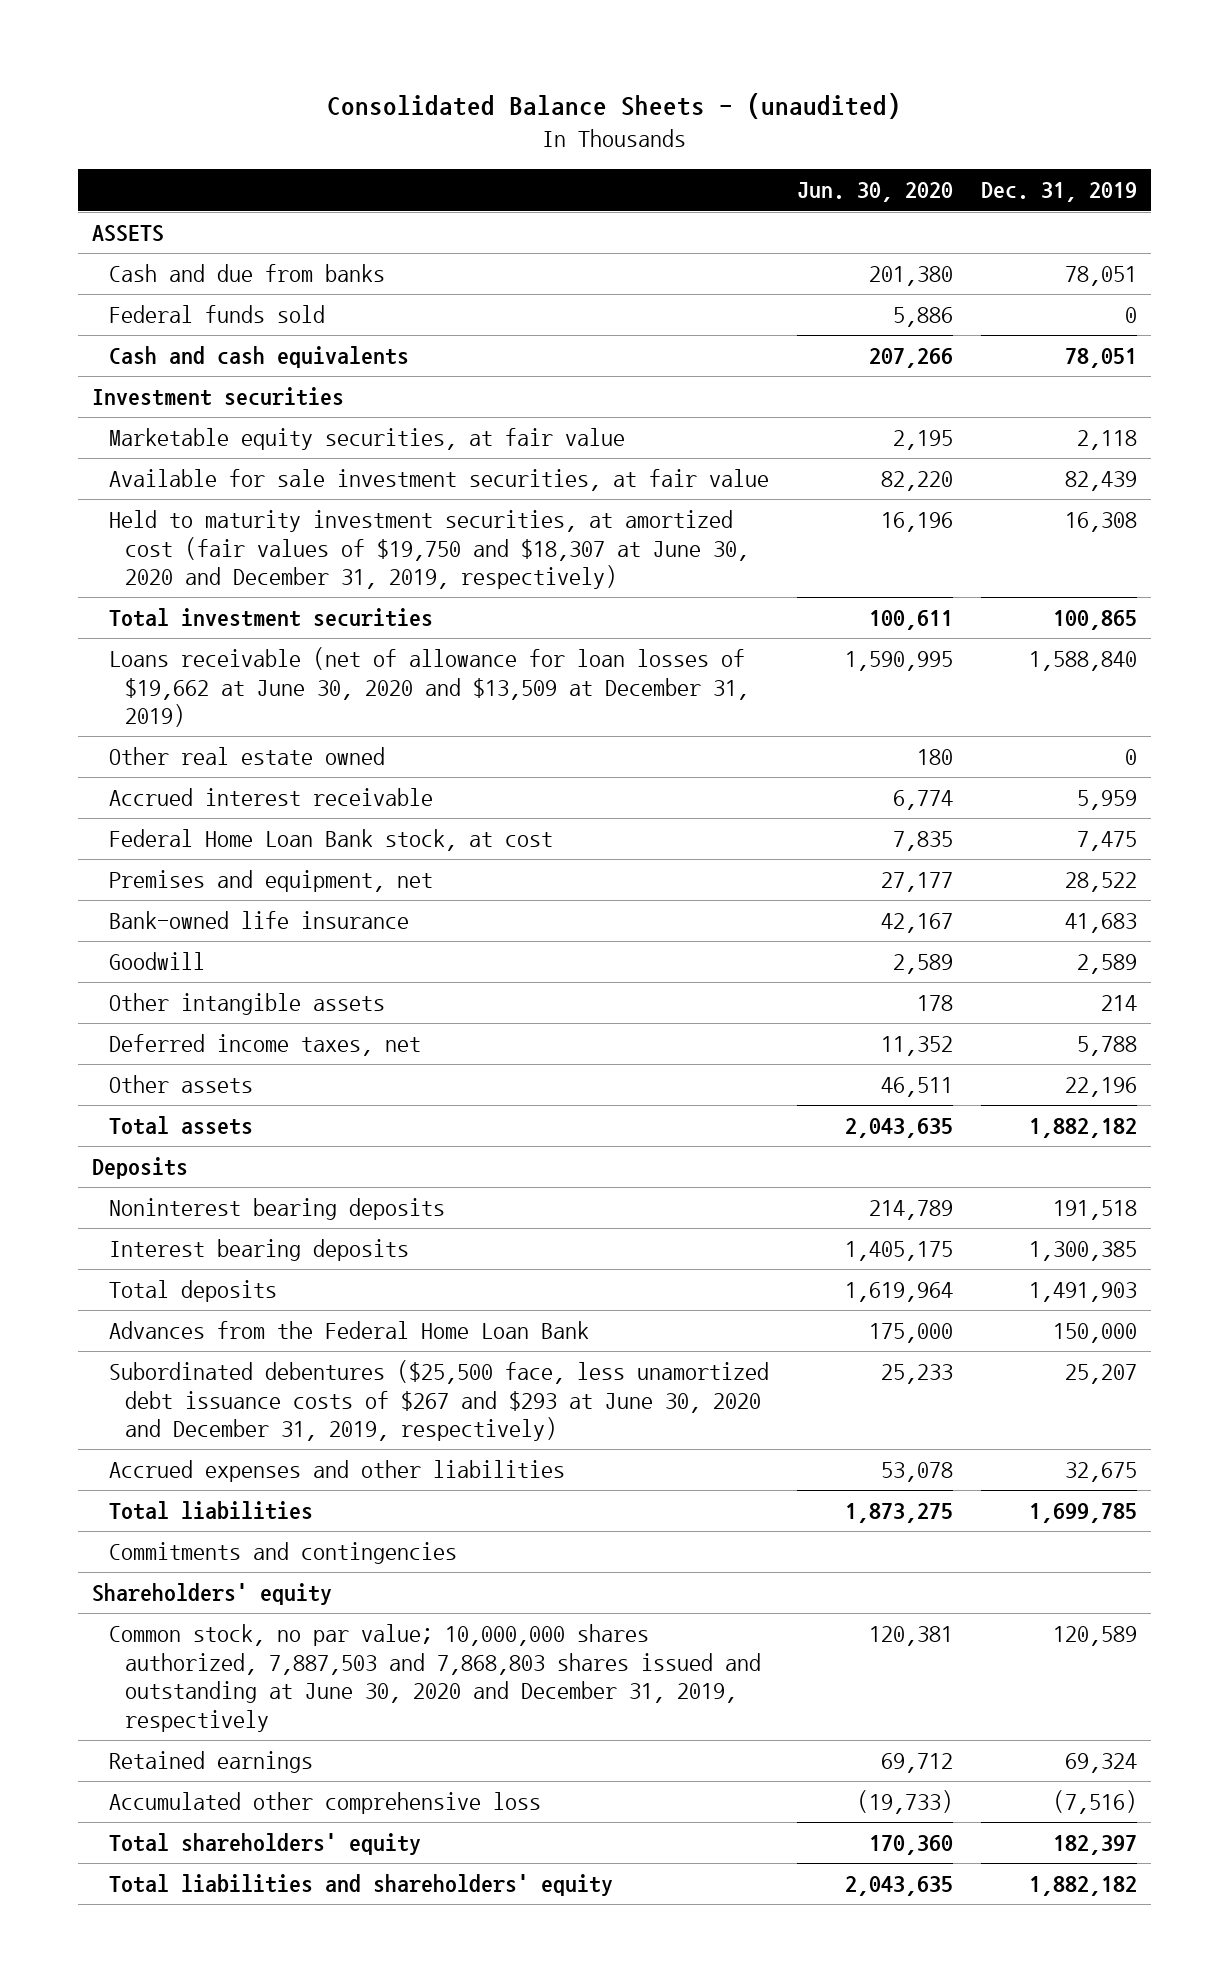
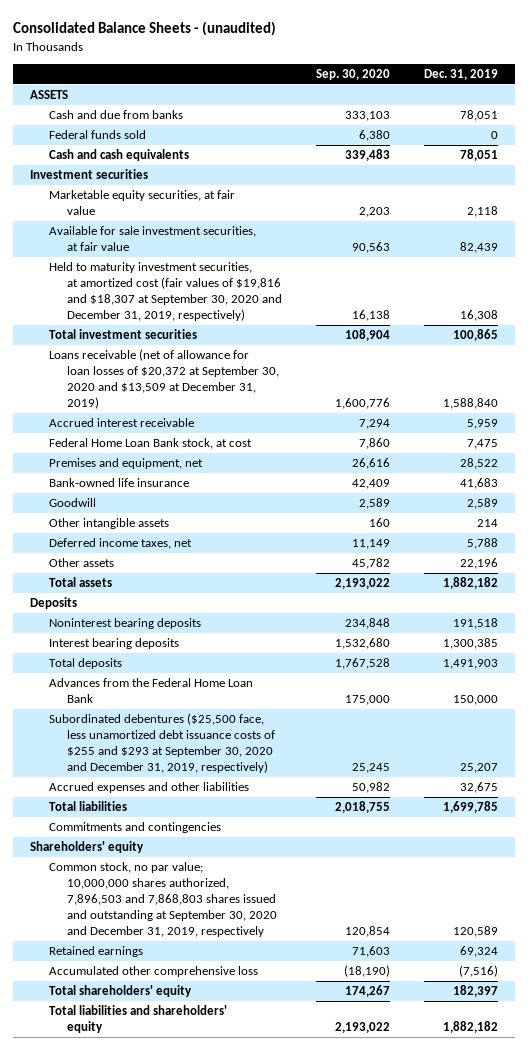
[796,182,953,203] Jun. 30, 2020 -> none
none -> [315,69,390,81] Sep. 30, 2020
[108,510,750,590] Held to maturity investment securities, at amortized cost (fair values of $19,750 and $18,307 at June 30, 2020 and December 31, 2019, respectively) -> [48,262,282,322] Held to maturity investment securities, at amortized cost (fair values of $19,816 and $18,307 at September 30, 2020 and December 31, 2019, respectively)
[108,747,385,766] Other real estate owned -> none
[108,647,750,728] Loans receivable (net of allowance for loan losses of $19,662 at June 30, 2020 and $13,509 at December 31, 2019) -> [48,349,279,410] Loans receivable (net of allowance for loan losses of $20,372 at September 30, 2020 and $13,509 at December 31, 2019)
[108,1360,769,1442] Subordinated debentures ($25,500 face, less unamortized debt issuance costs of $267 and $293 at June 30, 2020 and December 31, 2019, respectively) -> [48,713,275,774] Subordinated debentures ($25,500 face, less unamortized debt issuance costs of $255 and $293 at September 30, 2020 and December 31, 2019, respectively)
[108,1624,762,1732] Common stock, no par value; 10,000,000 shares authorized, 7,887,503 and 7,868,803 shares issued and outstanding at June 30, 2020 and December 31, 2019, respectively -> [48,862,277,938] Common stock, no par value; 10,000,000 shares authorized, 7,896,503 and 7,868,803 shares issued and outstanding at September 30, 2020 and December 31, 2019, respectively

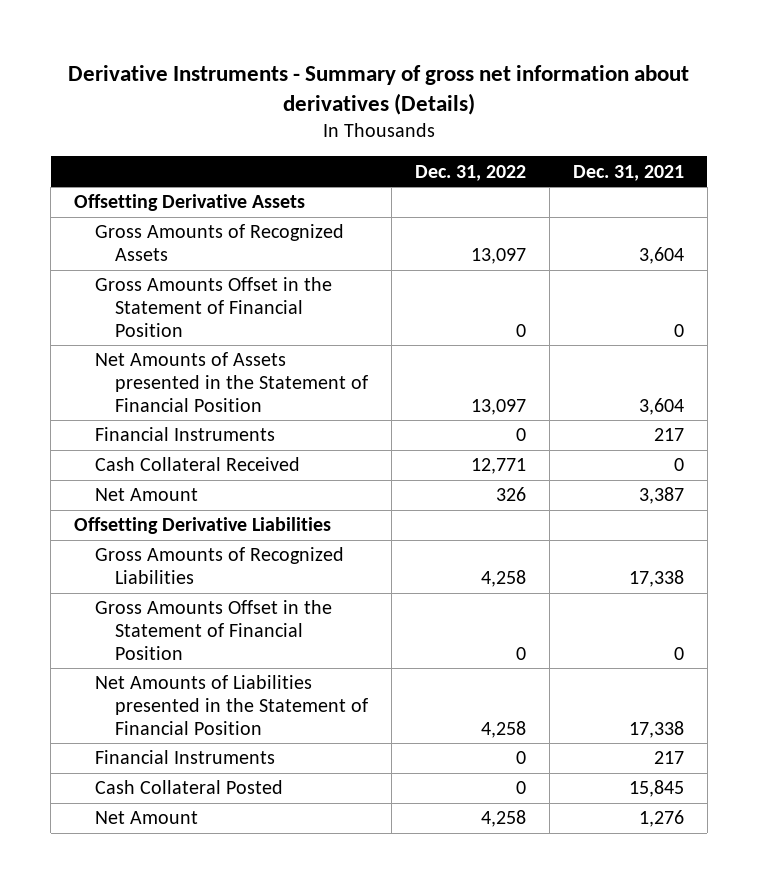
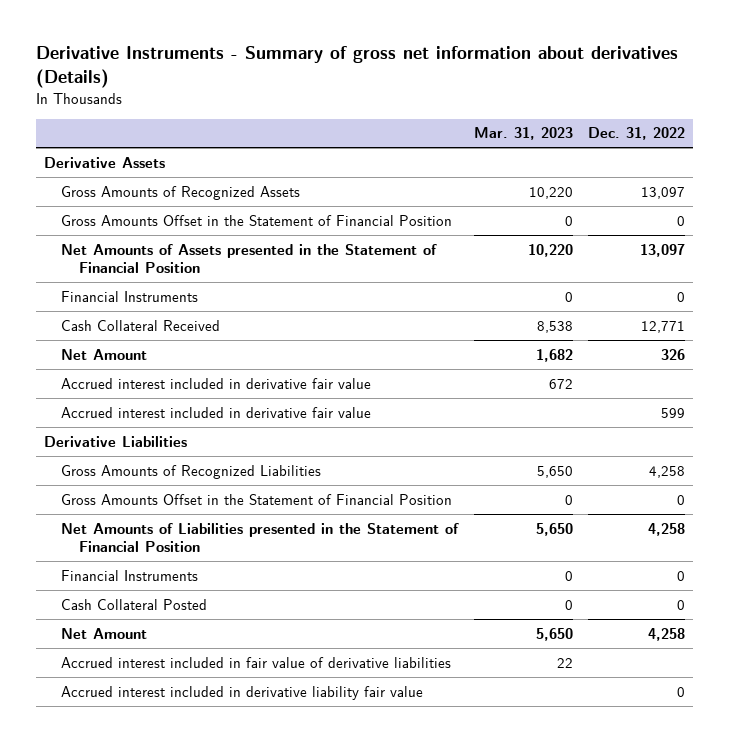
[572,164,684,181] Dec. 31, 2021 -> none
none -> [473,127,573,141] Mar. 31, 2023
[74,194,306,212] Offsetting Derivative Assets -> [43,156,165,168] Derivative Assets
none -> [61,377,372,389] Accrued interest included in derivative fair value
none -> [61,406,372,418] Accrued interest included in derivative fair value
[74,517,332,535] Offsetting Derivative Liabilities -> [43,435,187,447] Derivative Liabilities
none -> [61,656,452,668] Accrued interest included in fair value of derivative liabilities
none -> [61,685,424,700] Accrued interest included in derivative liability fair value

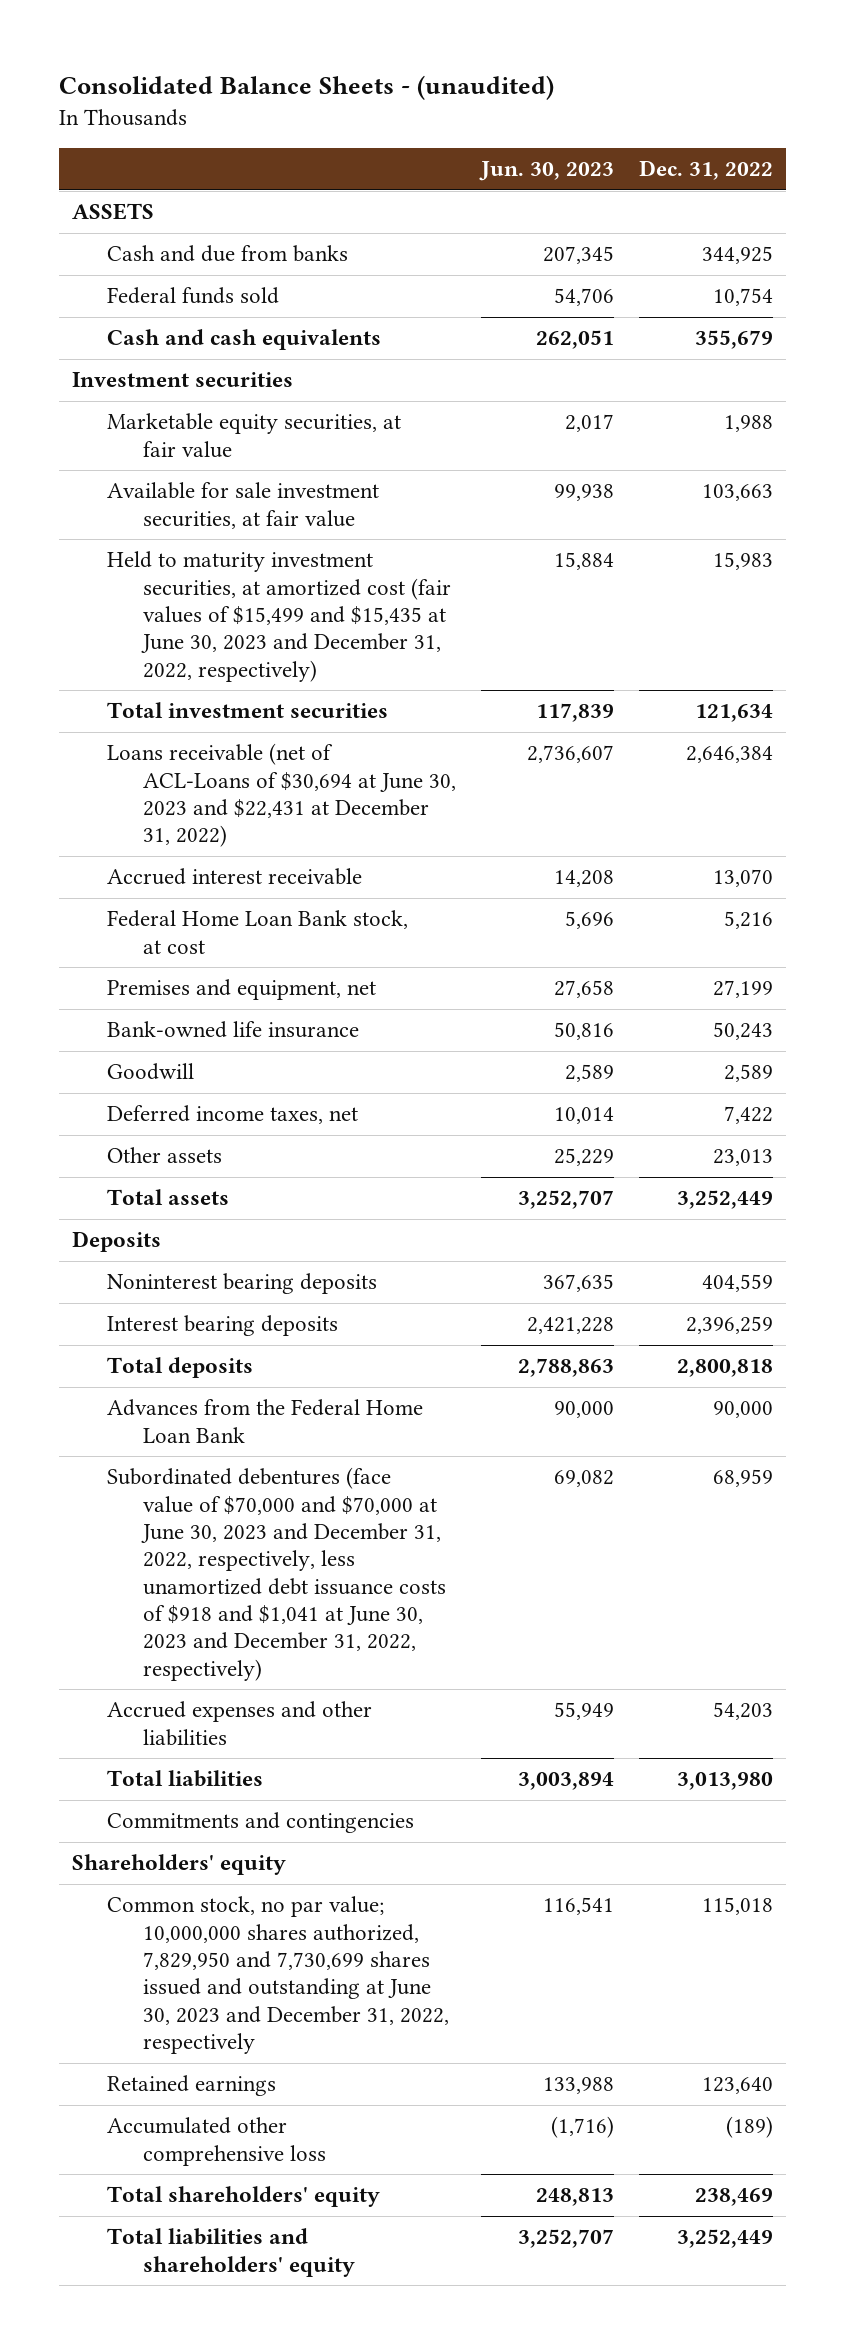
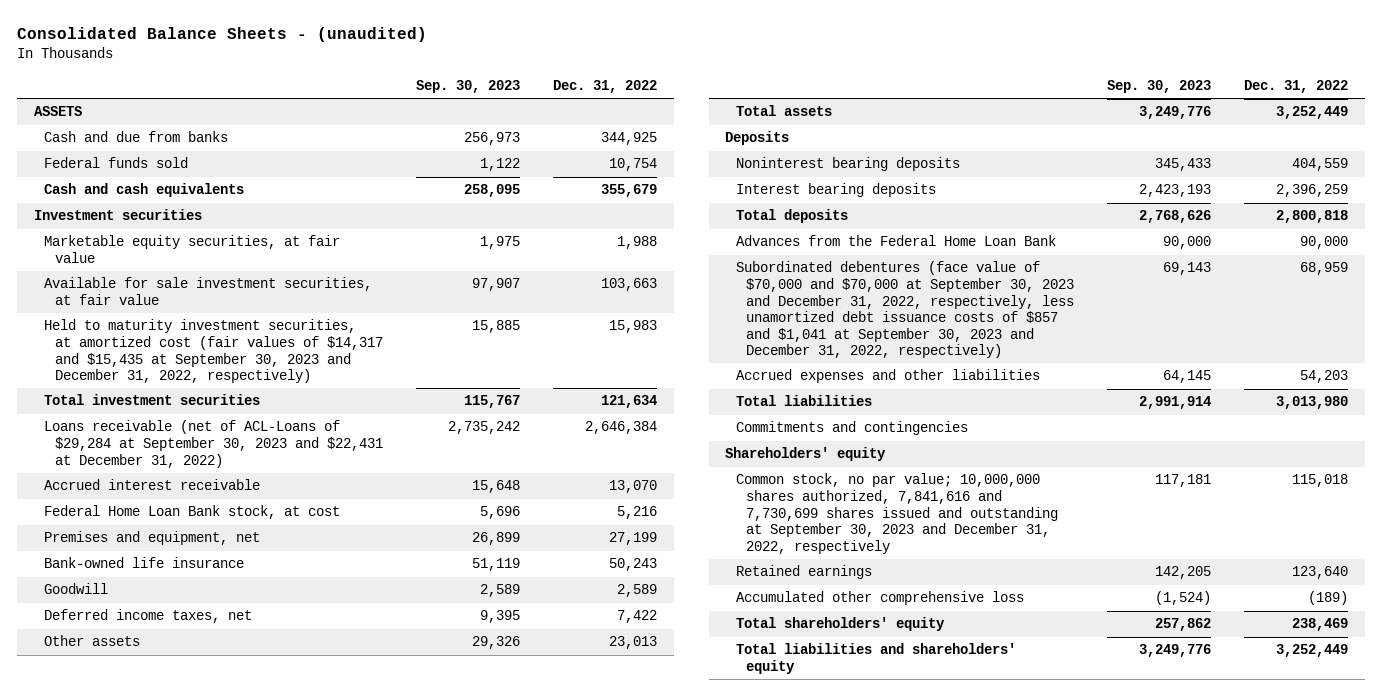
[479,161,615,182] Jun. 30, 2023 -> none
none -> [415,79,520,93] Sep. 30, 2023
[107,551,452,682] Held to maturity investment securities, at amortized cost (fair values of $15,499 and $15,435 at June 30, 2023 and December 31, 2022, respectively) -> [44,319,383,384] Held to maturity investment securities, at amortized cost (fair values of $14,317 and $15,435 at September 30, 2023 and December 31, 2022, respectively)
[107,743,457,848] Loans receivable (net of ACL-Loans of $30,694 at June 30, 2023 and $22,431 at December 31, 2022) -> [44,420,383,468] Loans receivable (net of ACL-Loans of $29,284 at September 30, 2023 and $22,431 at December 31, 2022)
[107,1467,447,1681] Subordinated debentures (face value of $70,000 and $70,000 at June 30, 2023 and December 31, 2022, respectively, less unamortized debt issuance costs of $918 and $1,041 at June 30, 2023 and December 31, 2022, respectively) -> [735,261,1074,359] Subordinated debentures (face value of $70,000 and $70,000 at September 30, 2023 and December 31, 2022, respectively, less unamortized debt issuance costs of $857 and $1,041 at September 30, 2023 and December 31, 2022, respectively)
[107,1896,450,2055] Common stock, no par value; 10,000,000 shares authorized, 7,829,950 and 7,730,699 shares issued and outstanding at June 30, 2023 and December 31, 2022, respectively -> [735,473,1058,554] Common stock, no par value; 10,000,000 shares authorized, 7,841,616 and 7,730,699 shares issued and outstanding at September 30, 2023 and December 31, 2022, respectively

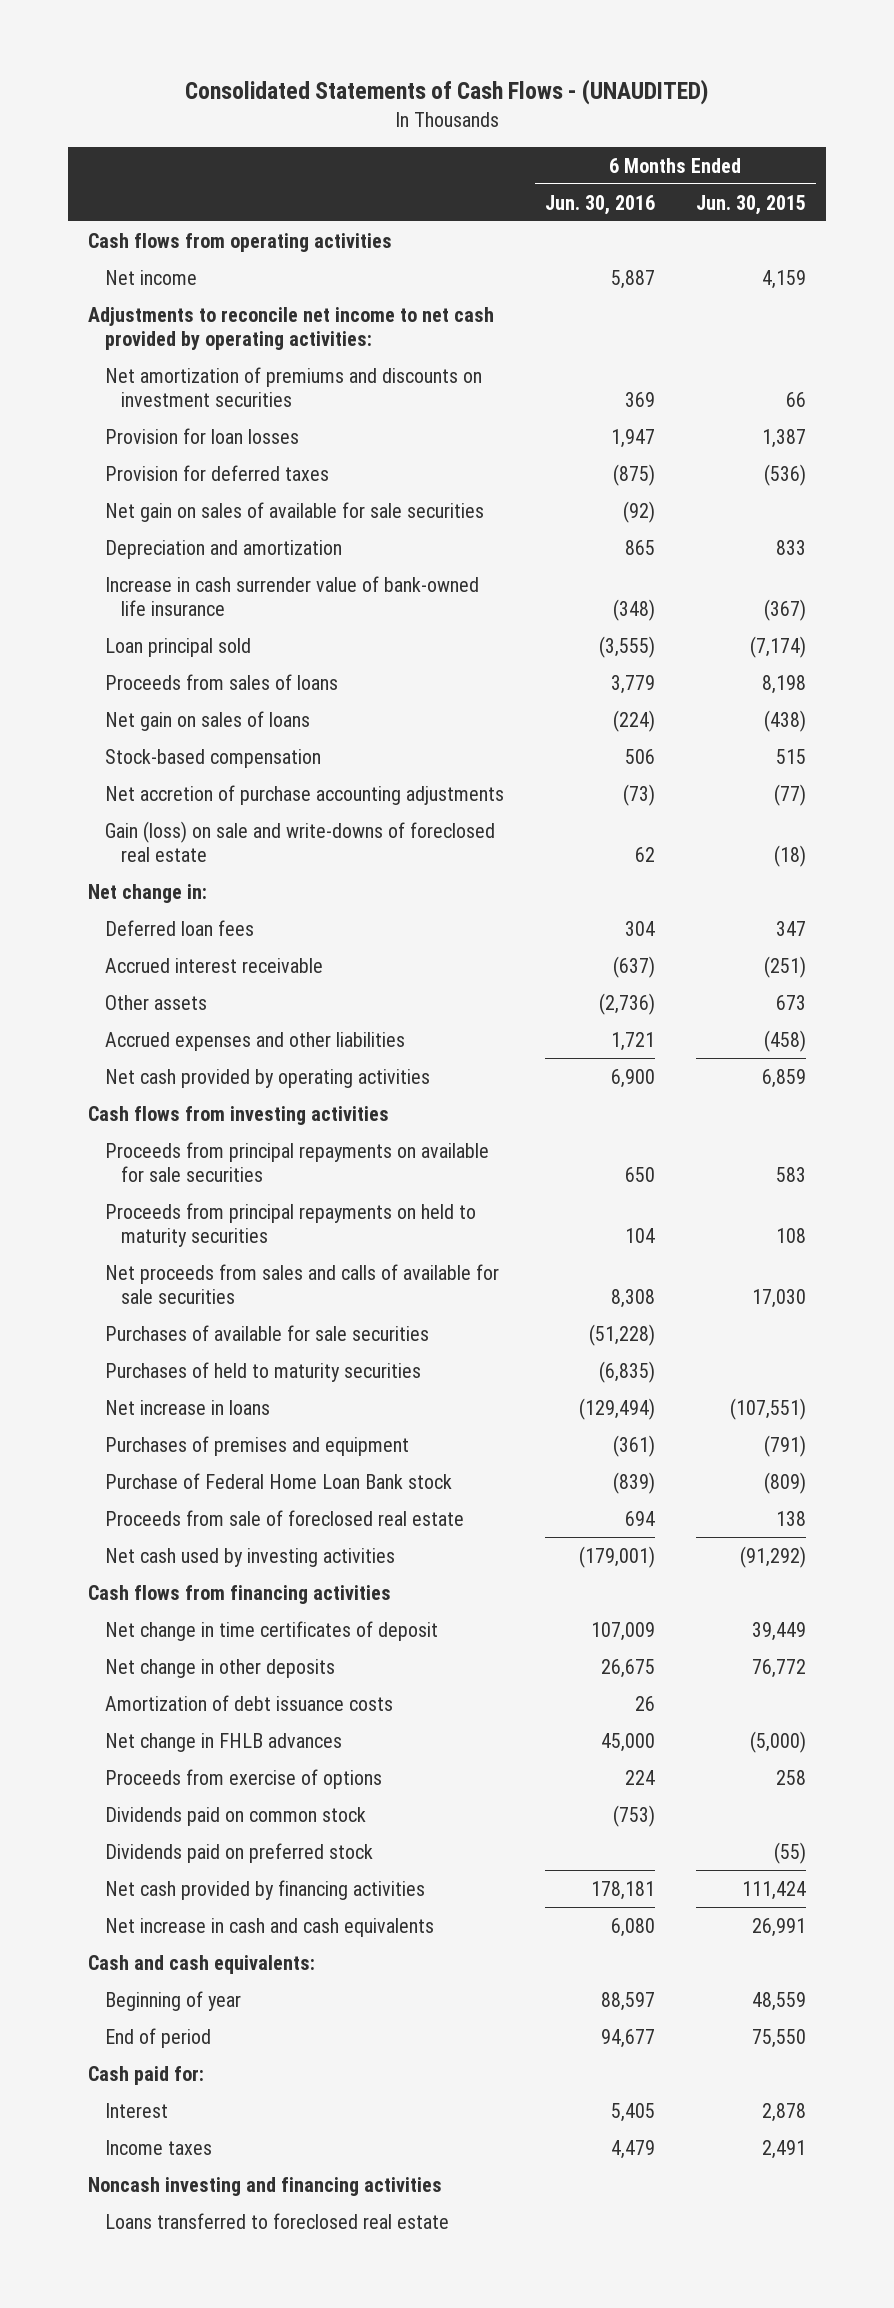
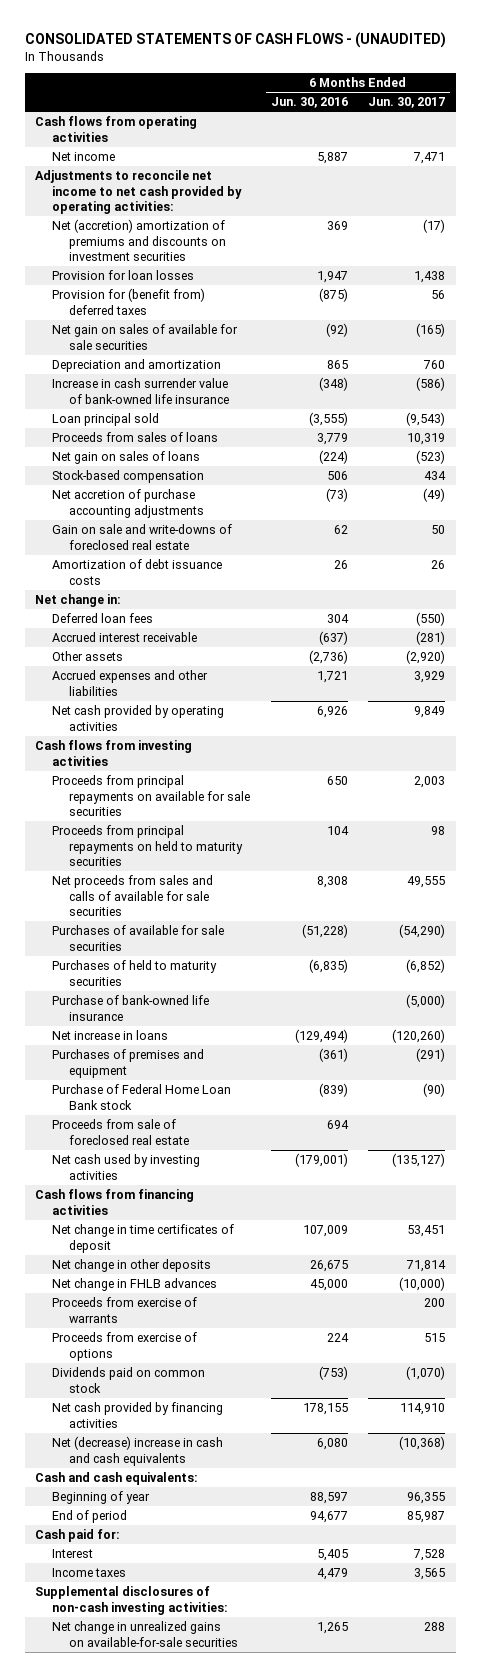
[185,79,709,106] Consolidated Statements of Cash Flows - (UNAUDITED) -> [24,31,446,48] CONSOLIDATED STATEMENTS OF CASH FLOWS - (UNAUDITED)
[695,194,806,215] Jun. 30, 2015 -> none
none -> [368,97,446,109] Jun. 30, 2017
[104,366,482,407] Net amortization of premiums and discounts on investment securities -> [52,218,227,262] Net (accretion) amortization of premiums and discounts on investment securities
[104,464,329,481] Provision for deferred taxes -> [52,287,206,315] Provision for (benefit from) deferred taxes
[104,820,495,862] Gain (loss) on sale and write-downs of foreclosed real estate -> [52,523,233,550] Gain on sale and write-downs of foreclosed real estate
[104,1694,393,1711] Amortization of debt issuance costs -> [52,558,223,585] Amortization of debt issuance costs
[610,1068,655,1088] 6,900 -> [316,705,348,718] 6,926
none -> [52,994,210,1021] Purchase of bank-owned life insurance
none -> [52,1296,198,1323] Proceeds from exercise of warrants
[104,1842,373,1863] Dividends paid on preferred stock -> none
[590,1880,655,1900] 178,181 -> [302,1402,348,1415] 178,155
[104,1917,434,1937] Net increase in cash and cash equivalents -> [52,1435,224,1466] Net (decrease) increase in cash and cash equivalents
[88,2176,443,2196] Noncash investing and financing activities -> none
[104,2212,449,2229] Loans transferred to foreclosed real estate -> none
none -> [35,1585,229,1615] Supplemental disclosures of non-cash investing activities:
none -> [52,1620,239,1647] Net change in unrealized gains on available-for-sale securities

